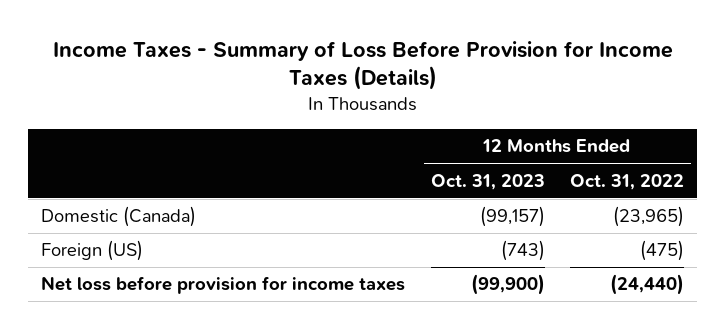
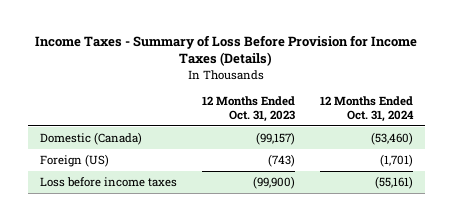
[570,173,685,190] Oct. 31, 2022 -> none
none -> [319,96,414,122] 12 Months Ended Oct. 31, 2024
[40,276,405,295] Net loss before provision for income taxes -> [40,177,178,188] Loss before income taxes

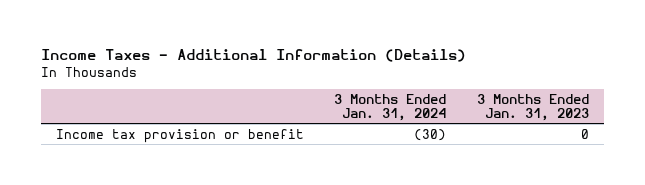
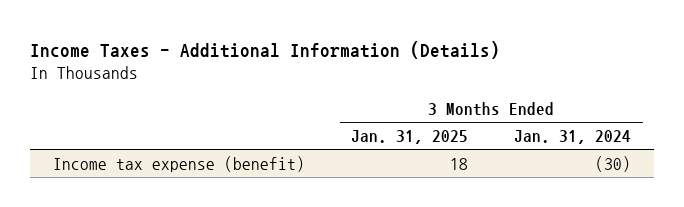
[476,93,589,121] 3 Months Ended Jan. 31, 2023 -> none
none -> [351,129,469,144] Jan. 31, 2025
[56,128,305,143] Income tax provision or benefit -> [53,155,306,172] Income tax expense (benefit)

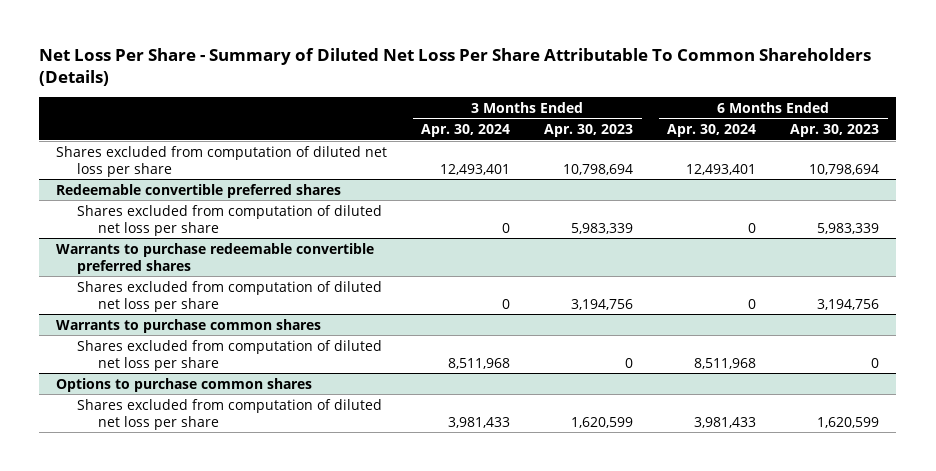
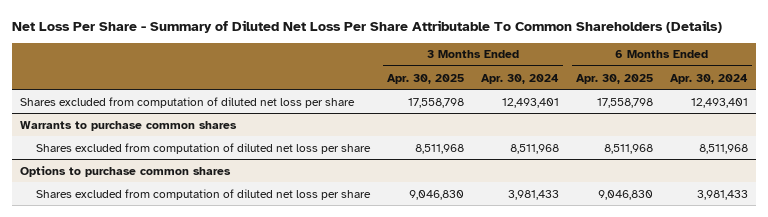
[544,124,634,138] Apr. 30, 2023 -> none
[790,124,880,138] Apr. 30, 2023 -> none
none -> [386,73,464,84] Apr. 30, 2025
none -> [575,73,653,84] Apr. 30, 2025
[56,183,342,198] Redeemable convertible preferred shares -> none
[77,204,383,236] Shares excluded from computation of diluted net loss per share -> none
[56,242,375,274] Warrants to purchase redeemable convertible preferred shares -> none
[77,280,383,312] Shares excluded from computation of diluted net loss per share -> none

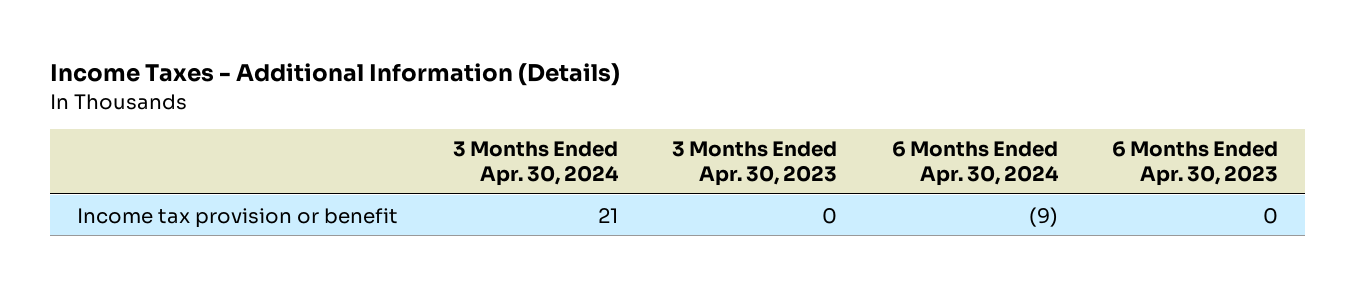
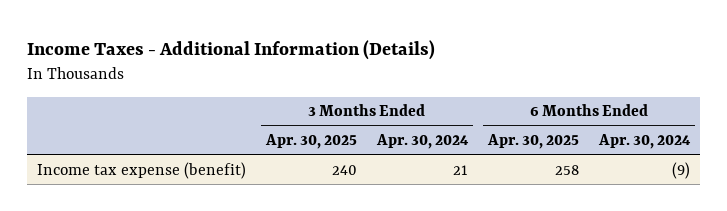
[672,141,838,187] 3 Months Ended Apr. 30, 2023 -> none
[1112,141,1279,187] 6 Months Ended Apr. 30, 2023 -> none
none -> [265,133,358,149] Apr. 30, 2025
none -> [487,133,580,149] Apr. 30, 2025
[77,207,399,228] Income tax provision or benefit -> [37,161,247,179] Income tax expense (benefit)

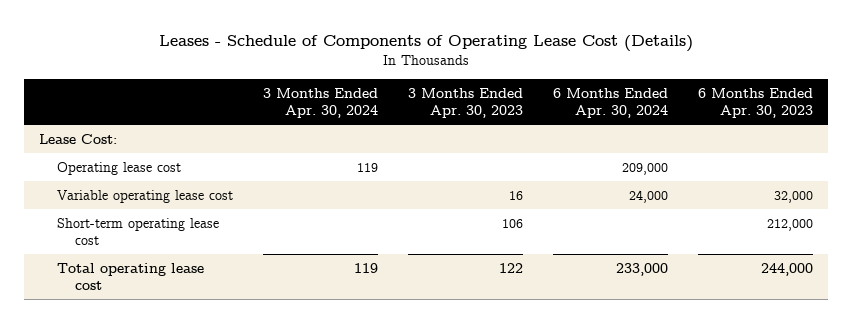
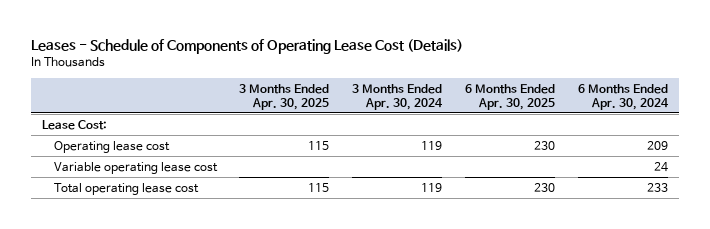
[407,87,523,119] 3 Months Ended Apr. 30, 2023 -> none
[697,87,813,119] 6 Months Ended Apr. 30, 2023 -> none
none -> [239,83,330,110] 3 Months Ended Apr. 30, 2025
none -> [465,83,556,110] 6 Months Ended Apr. 30, 2025
[57,217,220,246] Short-term operating lease cost -> none
[621,162,668,175] 209,000 -> [646,140,668,150] 209
[628,189,668,203] 24,000 -> [653,161,668,172] 24
[615,262,668,276] 233,000 -> [646,182,668,192] 233

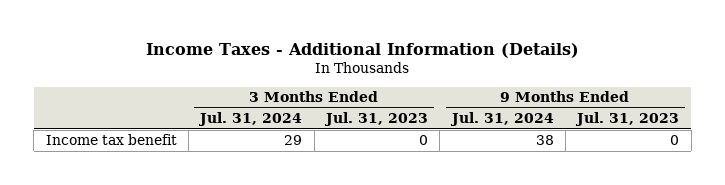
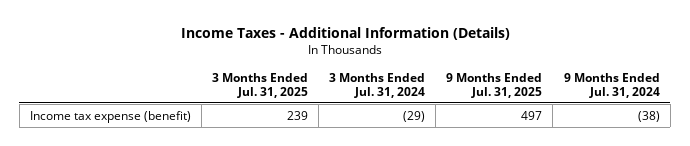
[323,112,428,127] Jul. 31, 2023 -> none
[575,112,680,127] Jul. 31, 2023 -> none
none -> [212,72,309,98] 3 Months Ended Jul. 31, 2025
none -> [446,72,543,98] 9 Months Ended Jul. 31, 2025
[45,134,177,146] Income tax benefit -> [29,110,191,123] Income tax expense (benefit)
[284,135,303,146] 29 -> [403,110,426,122] (29)
[535,135,554,146] 38 -> [637,110,660,122] (38)

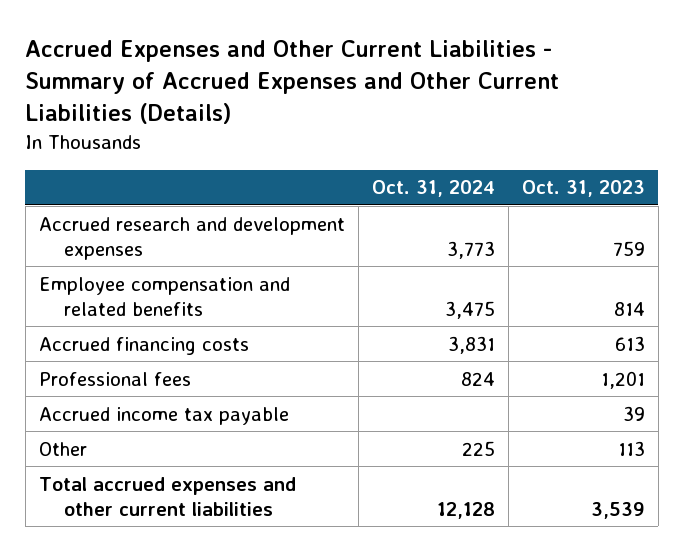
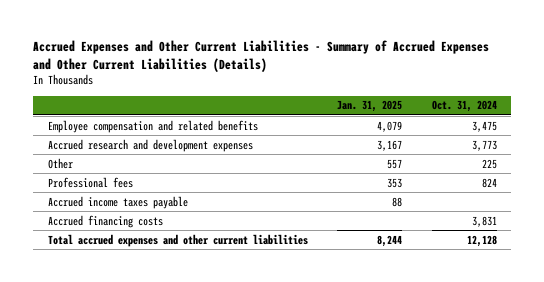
[521,180,645,198] Oct. 31, 2023 -> none
none -> [337,100,403,113] Jan. 31, 2025
[38,406,289,425] Accrued income tax payable -> none
[38,216,345,260] Accrued research and development expenses -> [47,138,253,152] Accrued research and development expenses
[38,371,191,386] Professional fees -> [47,176,133,188] Professional fees
none -> [47,195,188,209] Accrued income taxes payable
[38,336,249,355] Accrued financing costs -> [47,214,163,228] Accrued financing costs

